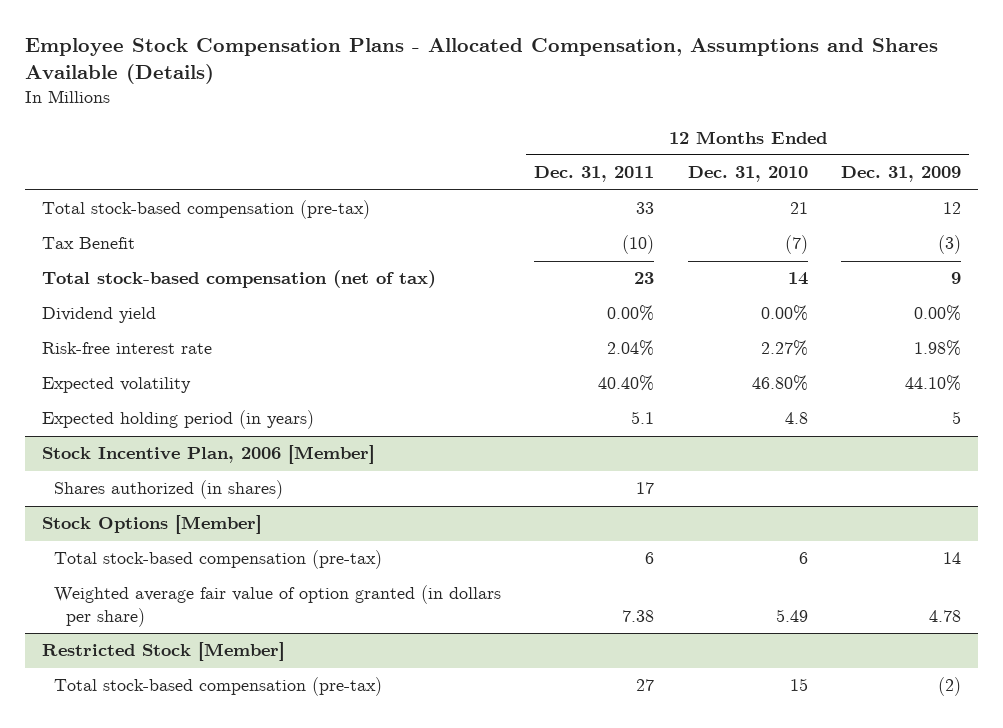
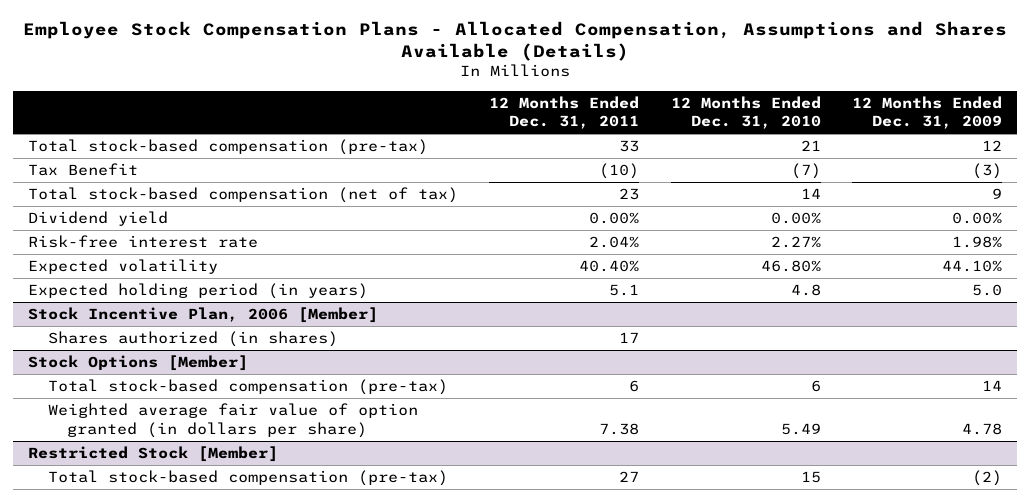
[952,411,962,425] 5 -> [971,284,1002,297] 5.0

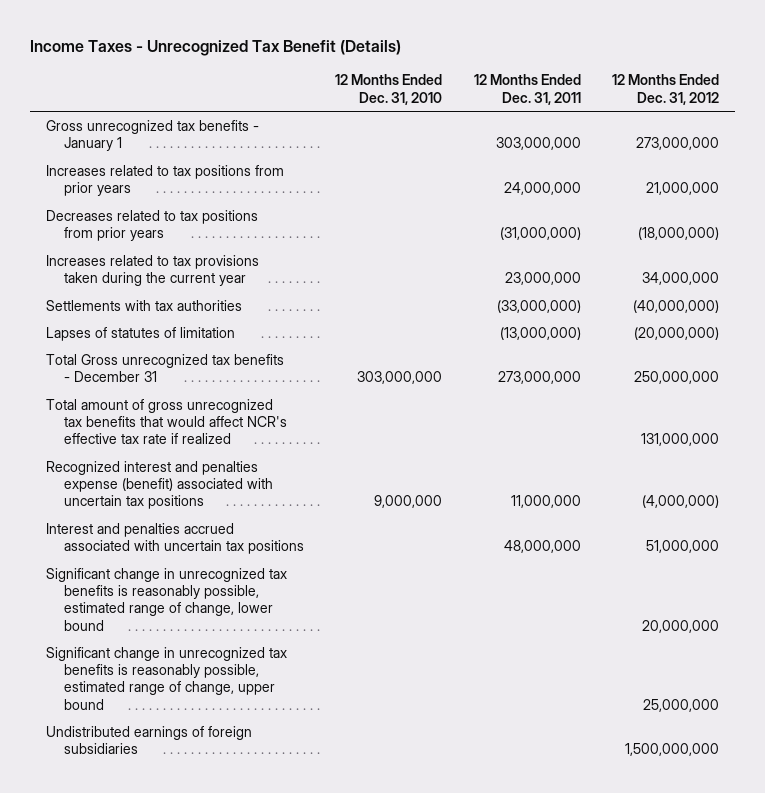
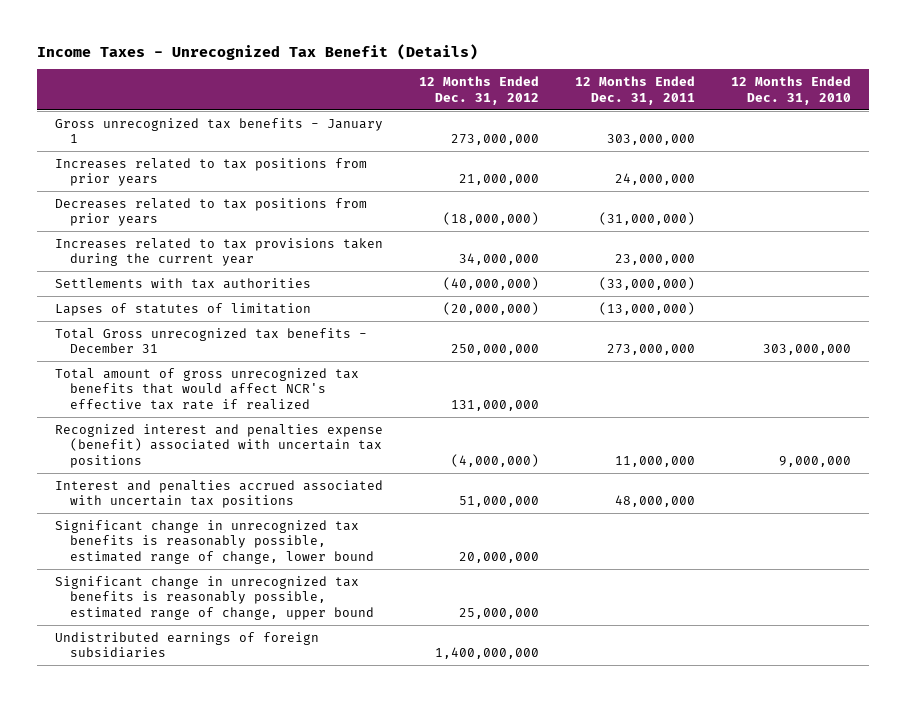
[625,743,720,757] 1,500,000,000 -> [435,647,540,660] 1,400,000,000

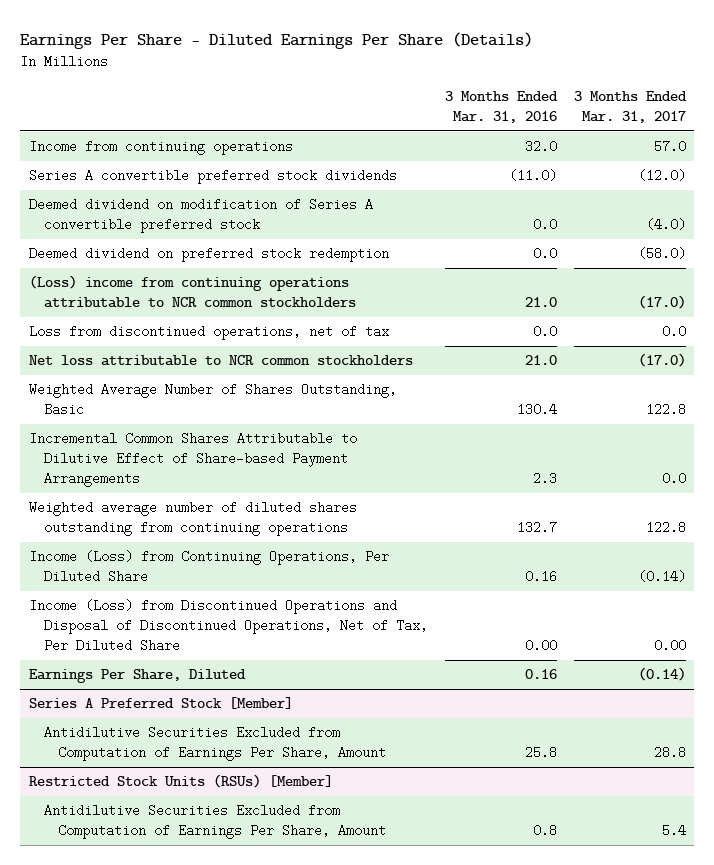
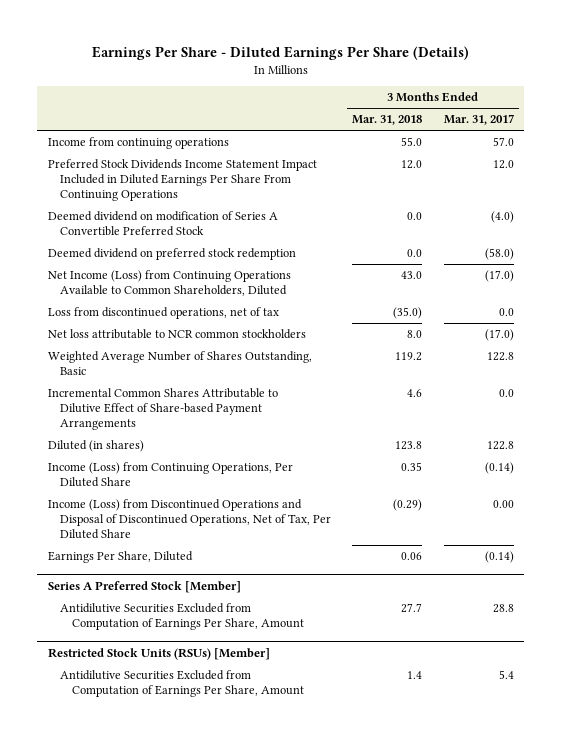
[444,91,558,124] 3 Months Ended Mar. 31, 2016 -> none
none -> [352,115,423,126] Mar. 31, 2018
[28,169,397,185] Series A convertible preferred stock dividends -> none
none -> [47,159,317,202] Preferred Stock Dividends Income Statement Impact Included in Diluted Earnings Per Share From Continuing Operations
[28,198,373,234] Deemed dividend on modification of Series A convertible preferred stock -> [47,211,278,237] Deemed dividend on modification of Series A Convertible Preferred Stock
[28,275,356,309] (Loss) income from continuing operations attributable to NCR common stockholders -> [47,270,291,297] Net Income (Loss) from Continuing Operations Available to Common Shareholders, Diluted
[28,501,357,537] Weighted average number of diluted shares outstanding from continuing operations -> [47,440,144,453] Diluted (in shares)

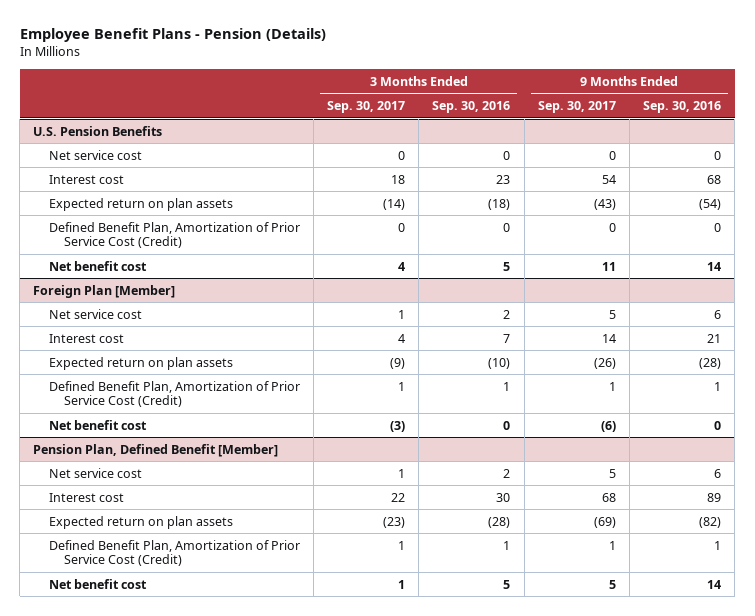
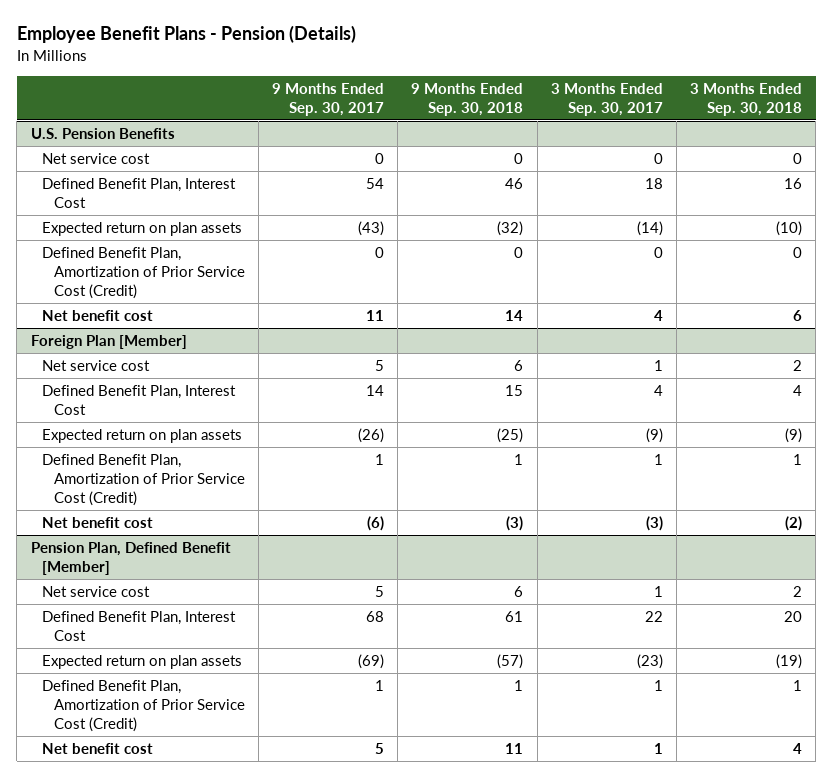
[432,101,511,114] Sep. 30, 2016 -> none
[643,101,722,114] Sep. 30, 2016 -> none
none -> [411,82,524,116] 9 Months Ended Sep. 30, 2018
none -> [690,82,803,116] 3 Months Ended Sep. 30, 2018
[48,174,124,184] Interest cost -> [42,178,237,209] Defined Benefit Plan, Interest Cost
[48,333,124,343] Interest cost -> [42,385,237,416] Defined Benefit Plan, Interest Cost
[48,492,124,502] Interest cost -> [42,611,237,642] Defined Benefit Plan, Interest Cost

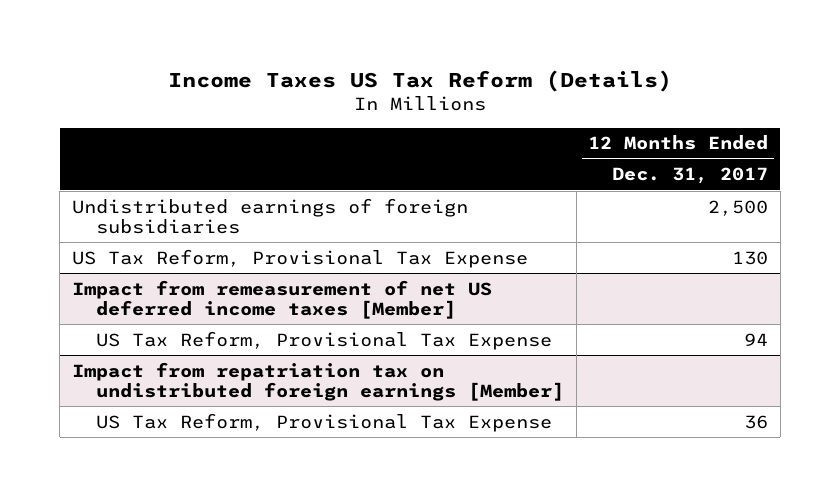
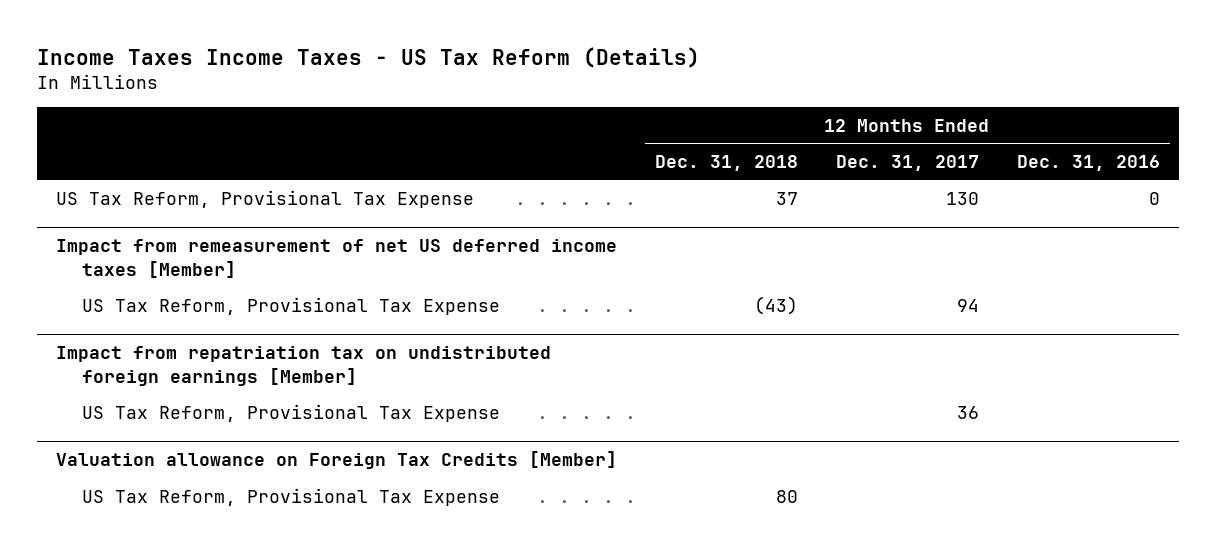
[168,69,673,92] Income Taxes US Tax Reform (Details) -> [36,46,700,68] Income Taxes Income Taxes - US Tax Reform (Details)
none -> [654,154,798,171] Dec. 31, 2018
none -> [1017,154,1161,171] Dec. 31, 2016
[71,197,468,234] Undistributed earnings of foreign subsidiaries -> none
none -> [55,451,617,470] Valuation allowance on Foreign Tax Credits [Member]
none -> [81,487,500,506] US Tax Reform, Provisional Tax Expense

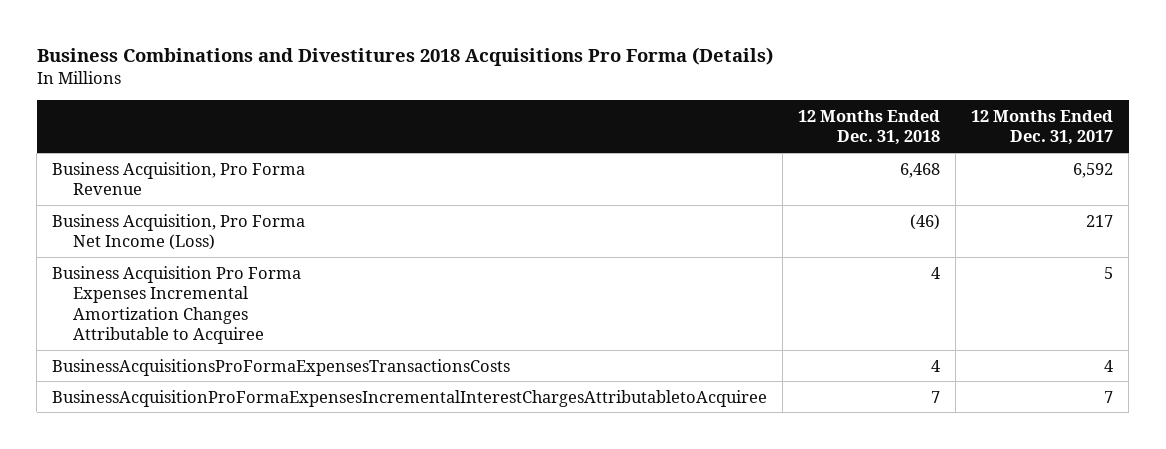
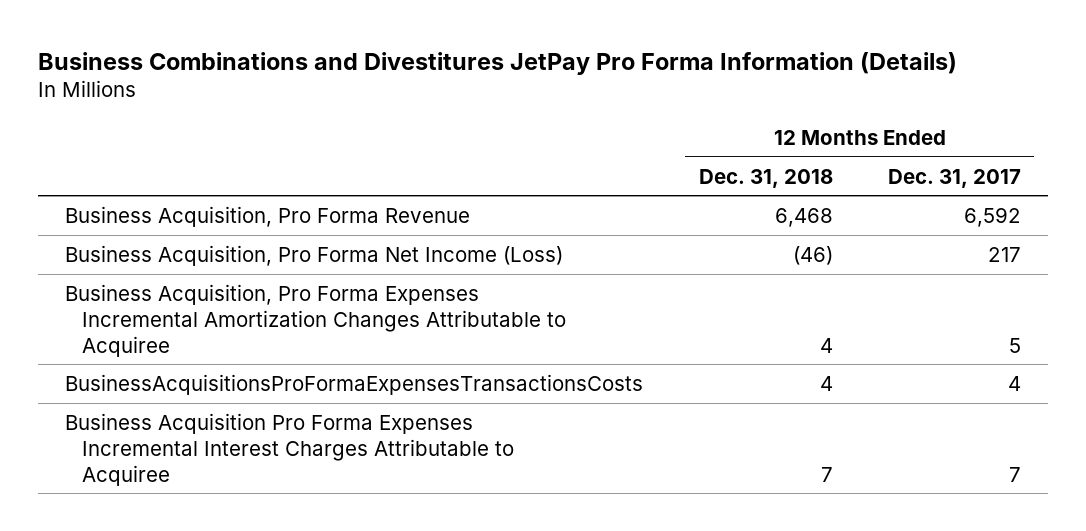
[36,47,773,67] Business Combinations and Divestitures 2018 Acquisitions Pro Forma (Details) -> [37,51,957,75] Business Combinations and Divestitures JetPay Pro Forma Information (Details)
[52,265,302,345] Business Acquisition Pro Forma Expenses Incremental Amortization Changes Attributable to Acquiree -> [65,283,566,357] Business Acquisition, Pro Forma Expenses Incremental Amortization Changes Attributable to Acquiree
[52,389,768,407] BusinessAcquisitionProFormaExpensesIncrementalInterestChargesAttributabletoAcquiree -> [65,412,514,486] Business Acquisition Pro Forma Expenses Incremental Interest Charges Attributable to Acquiree

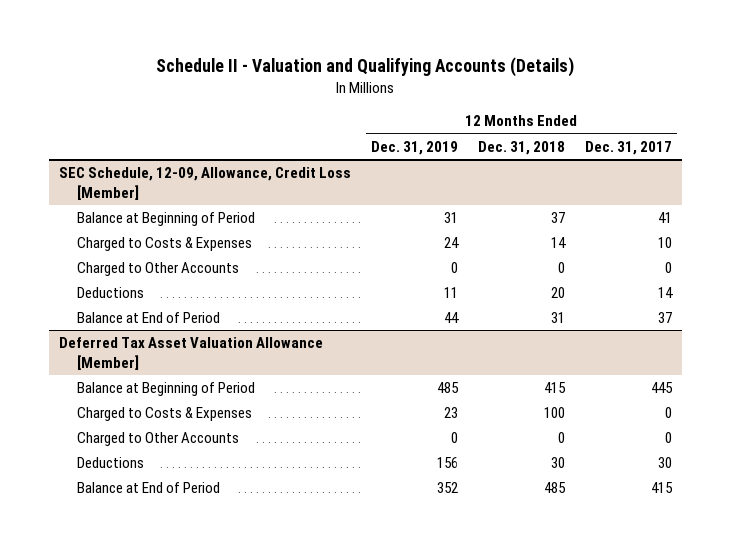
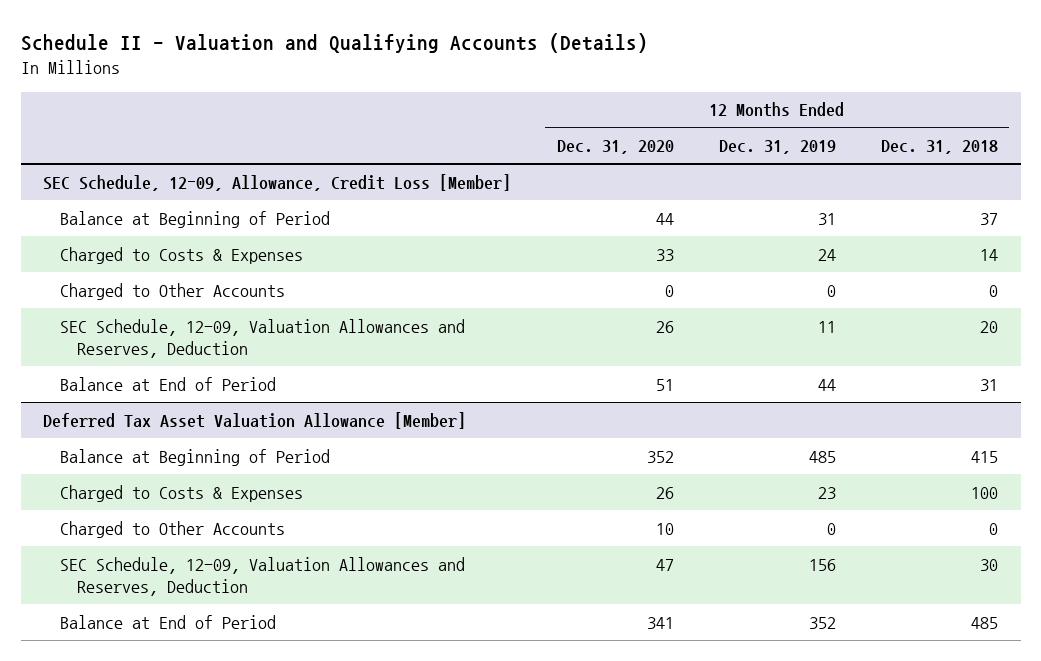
[584,140,672,155] Dec. 31, 2017 -> none
none -> [556,140,674,155] Dec. 31, 2020
[77,287,145,299] Deductions -> [60,318,466,359] SEC Schedule, 12-09, Valuation Allowances and Reserves, Deduction
[77,457,145,469] Deductions -> [60,556,466,597] SEC Schedule, 12-09, Valuation Allowances and Reserves, Deduction

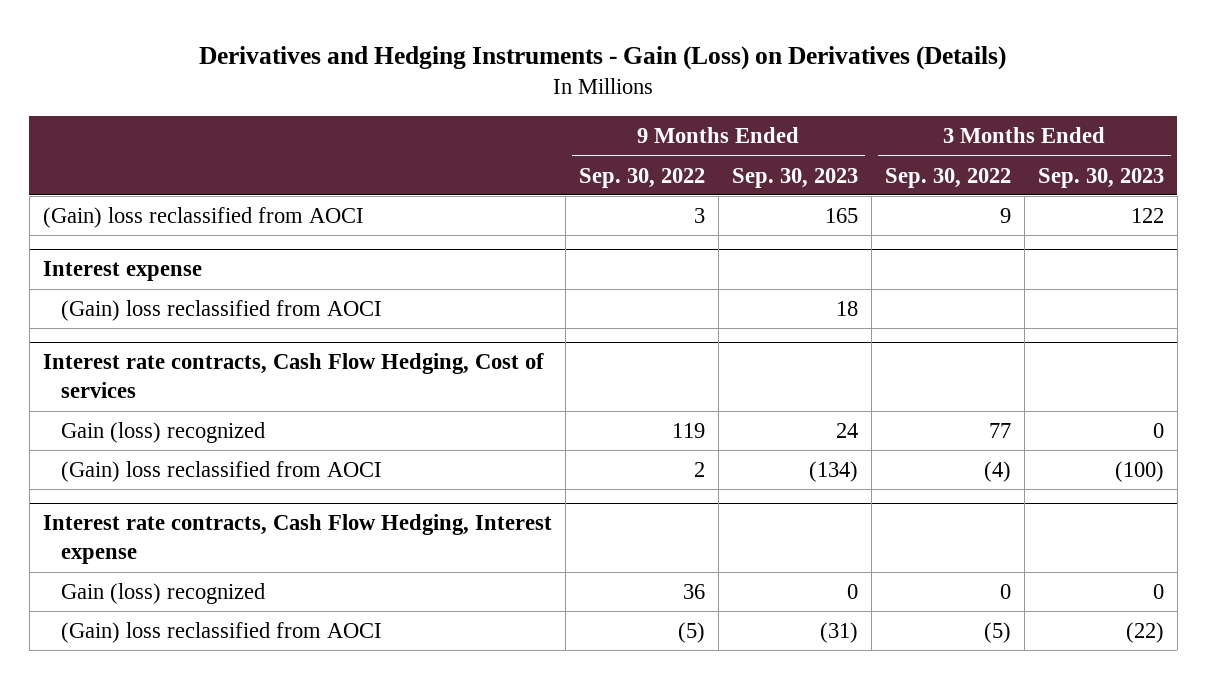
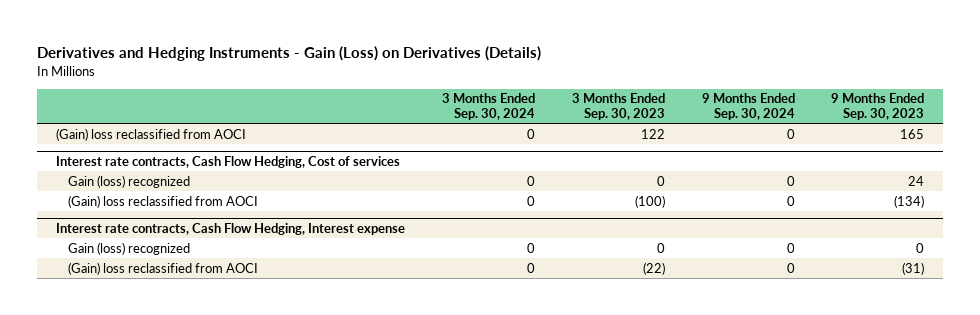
[578,167,705,188] Sep. 30, 2022 -> none
[884,167,1011,188] Sep. 30, 2022 -> none
none -> [441,93,535,121] 3 Months Ended Sep. 30, 2024
none -> [701,93,795,121] 9 Months Ended Sep. 30, 2024
[42,261,202,282] Interest expense -> none
[61,299,383,321] (Gain) loss reclassified from AOCI -> none

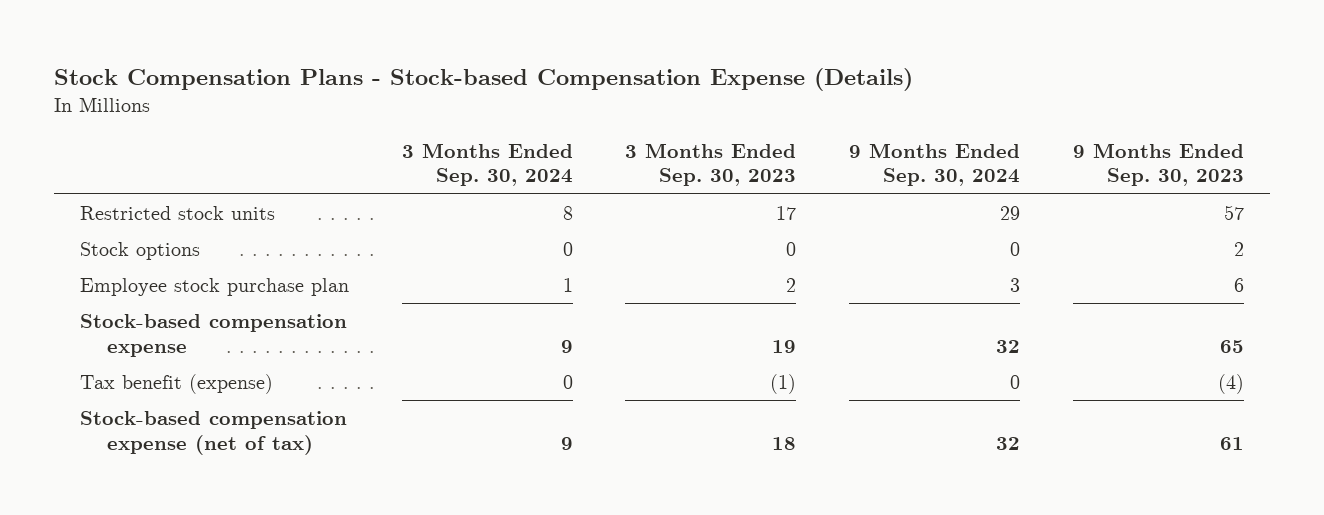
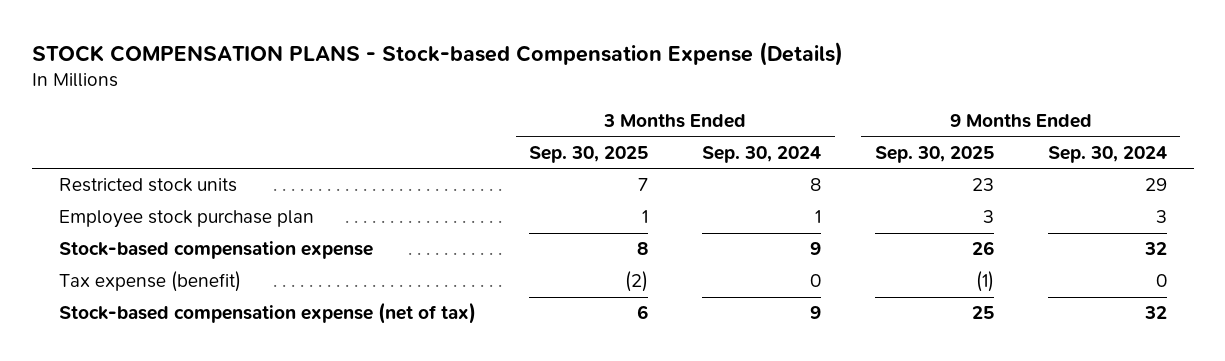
[53,68,913,92] Stock Compensation Plans - Stock-based Compensation Expense (Details) -> [31,41,843,66] STOCK COMPENSATION PLANS - Stock-based Compensation Expense (Details)
[625,142,797,187] 3 Months Ended Sep. 30, 2023 -> none
[1072,142,1244,187] 9 Months Ended Sep. 30, 2023 -> none
none -> [529,145,649,163] Sep. 30, 2025
none -> [874,145,994,163] Sep. 30, 2025
[80,242,201,261] Stock options -> none
[80,374,274,395] Tax benefit (expense) -> [58,271,241,293] Tax expense (benefit)

